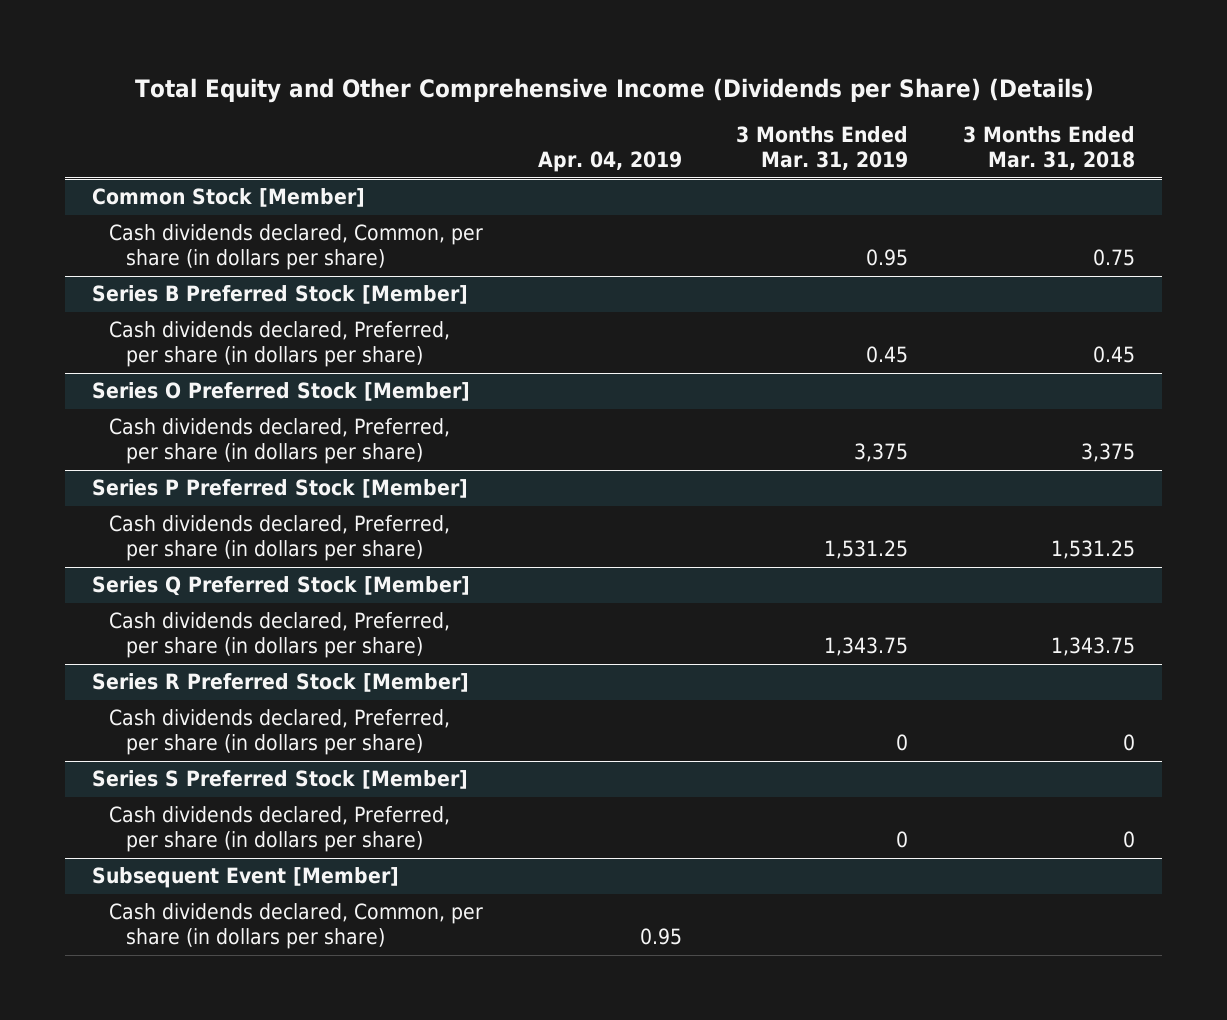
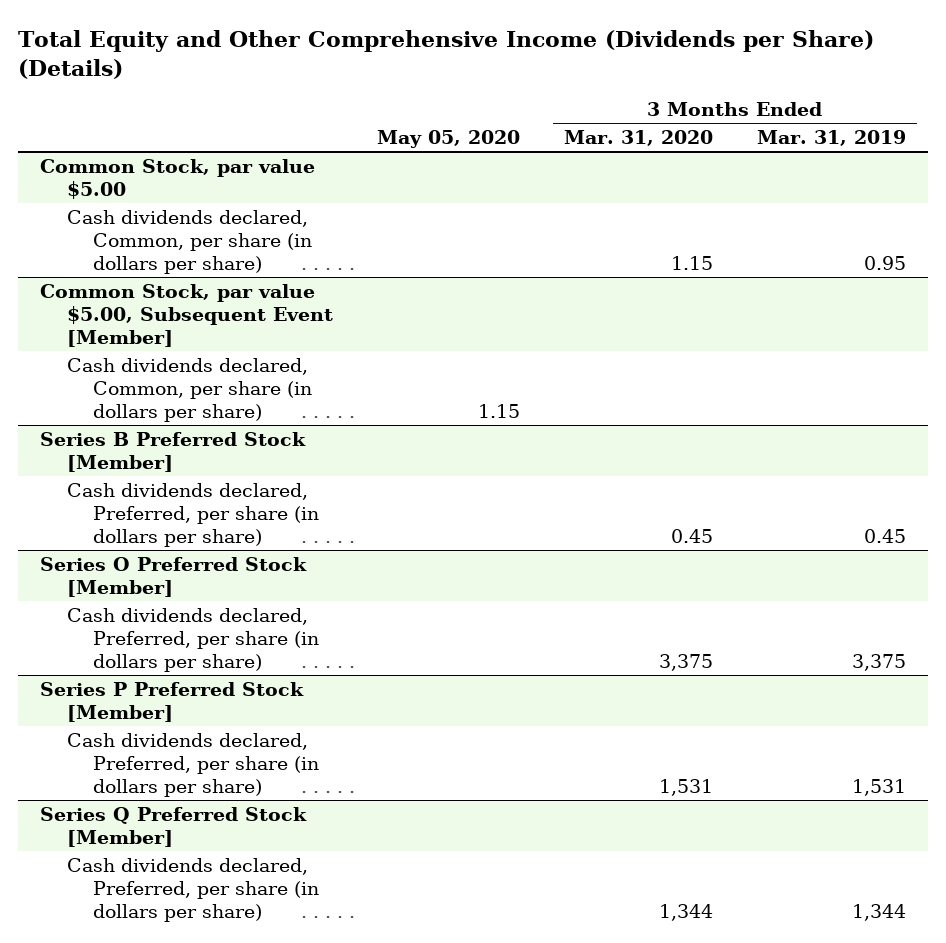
[537,151,682,173] Apr. 04, 2019 -> none
[963,126,1136,171] 3 Months Ended Mar. 31, 2018 -> none
none -> [376,130,520,149] May 05, 2020
none -> [564,130,714,147] Mar. 31, 2020
[92,188,366,208] Common Stock [Member] -> [40,158,316,199] Common Stock, par value $5.00
none -> [40,283,333,347] Common Stock, par value $5.00, Subsequent Event [Member]
none -> [66,357,313,422] Cash dividends declared, Common, per share (in dollars per share)
[824,540,909,560] 1,531.25 -> [852,778,907,796] 1,531
[92,673,470,693] Series R Preferred Stock [Member] -> none
[109,709,451,756] Cash dividends declared, Preferred, per share (in dollars per share) -> none
[92,770,469,790] Series S Preferred Stock [Member] -> none
[109,806,451,853] Cash dividends declared, Preferred, per share (in dollars per share) -> none
[92,867,400,889] Subsequent Event [Member] -> none
[109,903,484,950] Cash dividends declared, Common, per share (in dollars per share) -> none
[824,637,909,657] 1,343.75 -> [852,903,907,921] 1,344

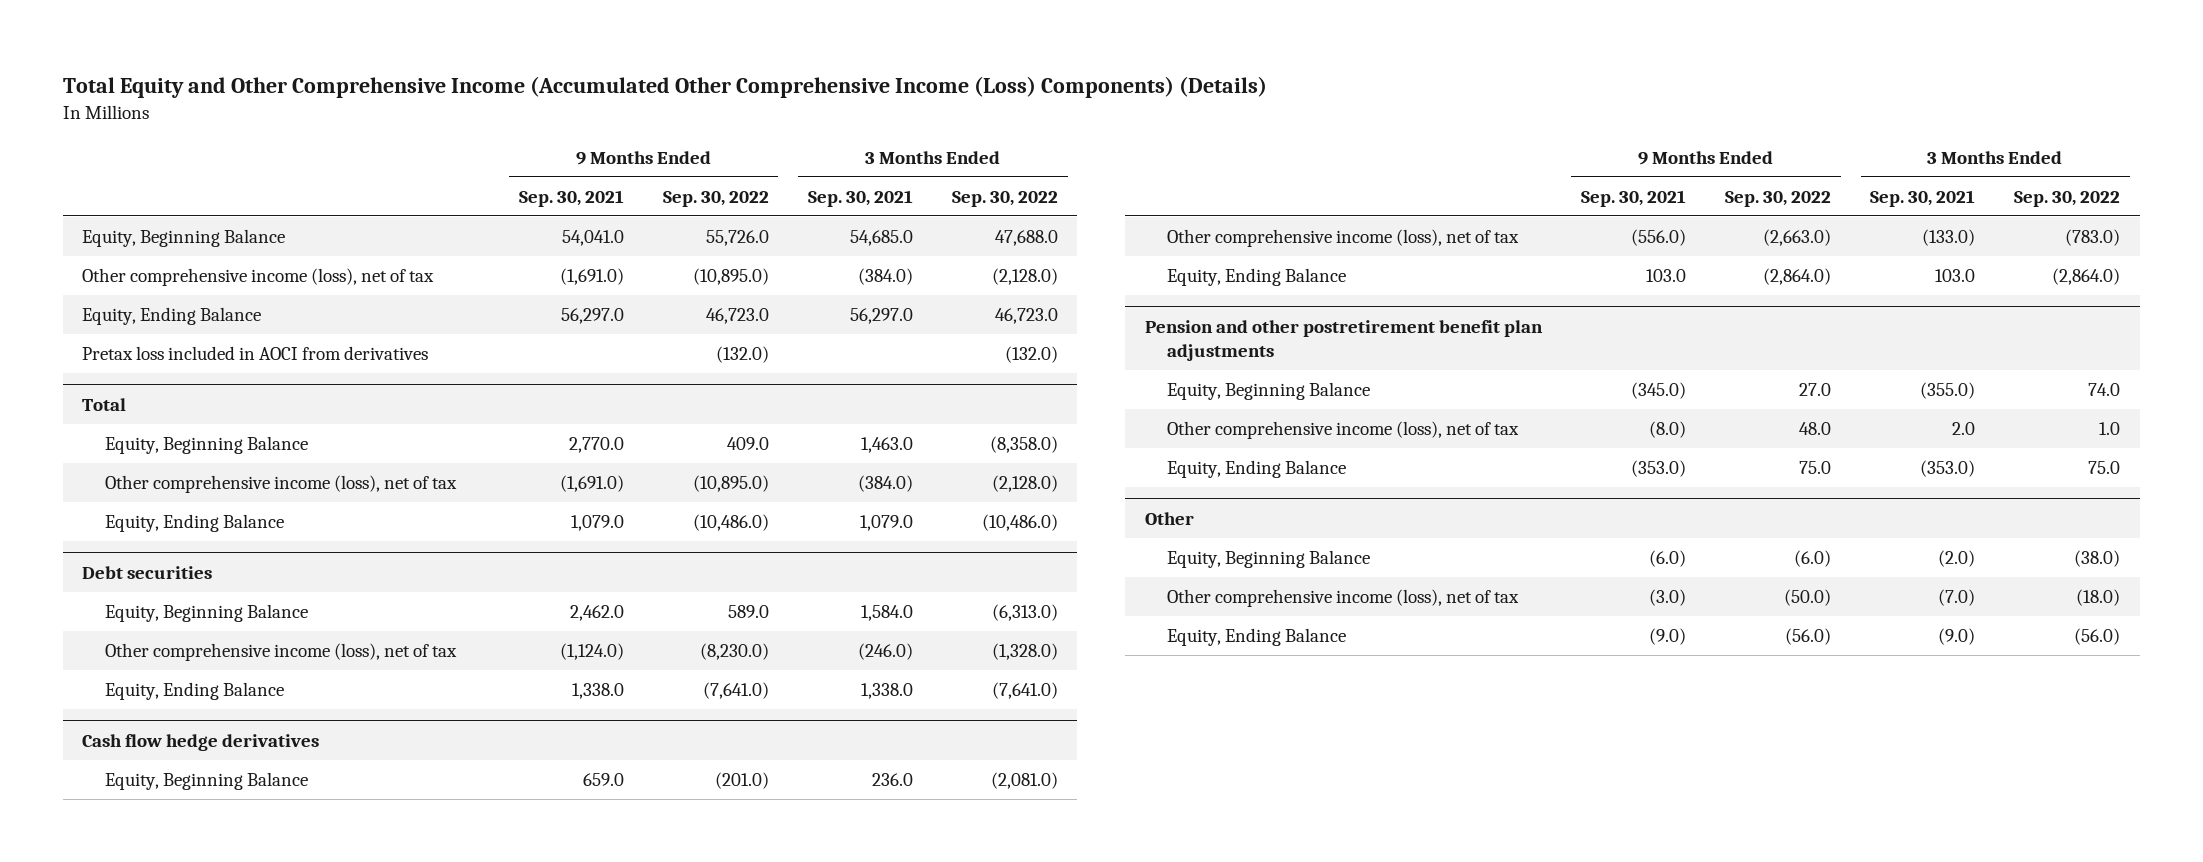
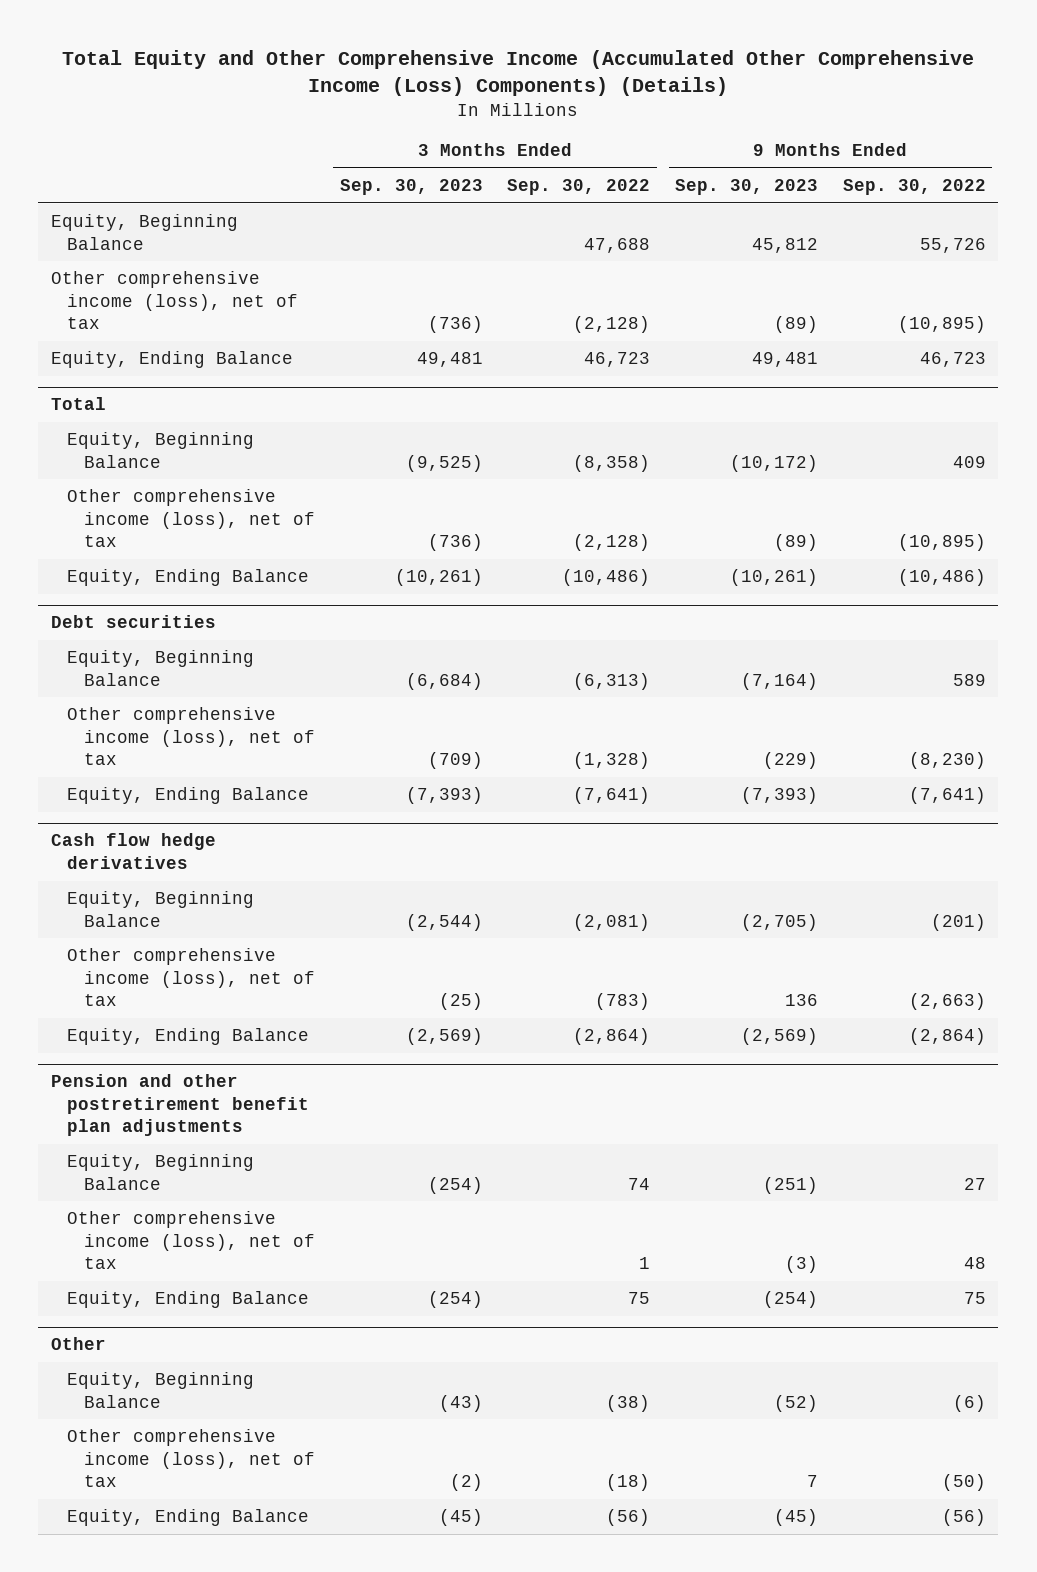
[518,189,624,207] Sep. 30, 2021 -> none
[807,189,913,207] Sep. 30, 2021 -> none
none -> [339,179,483,196] Sep. 30, 2023
none -> [675,179,819,196] Sep. 30, 2023
[82,346,429,361] Pretax loss included in AOCI from derivatives -> none
[705,230,769,247] 55,726.0 -> [919,237,986,253] 55,726
[994,230,1058,247] 47,688.0 -> [584,237,651,253] 47,688
[692,268,769,286] (10,895.0) -> [897,315,986,333] (10,895)
[991,268,1058,286] (2,128.0) -> [573,315,651,333] (2,128)
[705,308,769,325] 46,723.0 -> [919,352,986,368] 46,723
[994,308,1058,325] 46,723.0 -> [584,352,651,368] 46,723
[726,437,769,451] 409.0 -> [952,455,986,468] 409
[989,436,1058,454] (8,358.0) -> [573,454,651,472] (8,358)
[692,475,769,493] (10,895.0) -> [897,533,986,551] (10,895)
[991,475,1058,493] (2,128.0) -> [573,533,651,551] (2,128)
[692,514,769,532] (10,486.0) -> [897,569,986,587] (10,486)
[981,514,1058,532] (10,486.0) -> [562,569,651,587] (10,486)
[727,605,769,619] 589.0 -> [952,673,986,686] 589
[991,604,1058,622] (6,313.0) -> [573,672,651,690] (6,313)
[699,643,769,661] (8,230.0) -> [908,751,986,769] (8,230)
[991,643,1058,661] (1,328.0) -> [573,751,651,769] (1,328)
[702,682,769,700] (7,641.0) -> [908,787,986,805] (7,641)
[991,682,1058,700] (7,641.0) -> [573,787,651,805] (7,641)
[714,772,769,790] (201.0) -> [930,913,986,931] (201)
[990,772,1058,790] (2,081.0) -> [573,913,651,931] (2,081)
[1763,229,1832,247] (2,663.0) -> [908,992,986,1010] (2,663)
[2065,229,2121,247] (783.0) -> [595,992,651,1010] (783)
[1763,268,1832,286] (2,864.0) -> [908,1028,986,1046] (2,864)
[2052,268,2121,286] (2,864.0) -> [573,1028,651,1046] (2,864)
[1799,383,1832,397] 27.0 -> [963,1177,986,1190] 27
[2088,383,2121,397] 74.0 -> [628,1177,651,1190] 74
[1799,422,1832,436] 48.0 -> [963,1256,986,1269] 48
[2099,422,2121,436] 1.0 -> [639,1256,651,1269] 1
[1799,461,1832,475] 75.0 -> [963,1292,986,1305] 75
[2088,461,2121,475] 75.0 -> [628,1292,651,1305] 75
[1794,550,1832,568] (6.0) -> [952,1394,986,1412] (6)
[2074,550,2121,568] (38.0) -> [606,1394,651,1412] (38)
[1784,589,1832,607] (50.0) -> [941,1473,986,1491] (50)
[2076,589,2121,607] (18.0) -> [606,1473,651,1491] (18)
[1785,628,1832,646] (56.0) -> [941,1509,986,1527] (56)
[2074,628,2121,646] (56.0) -> [606,1509,651,1527] (56)

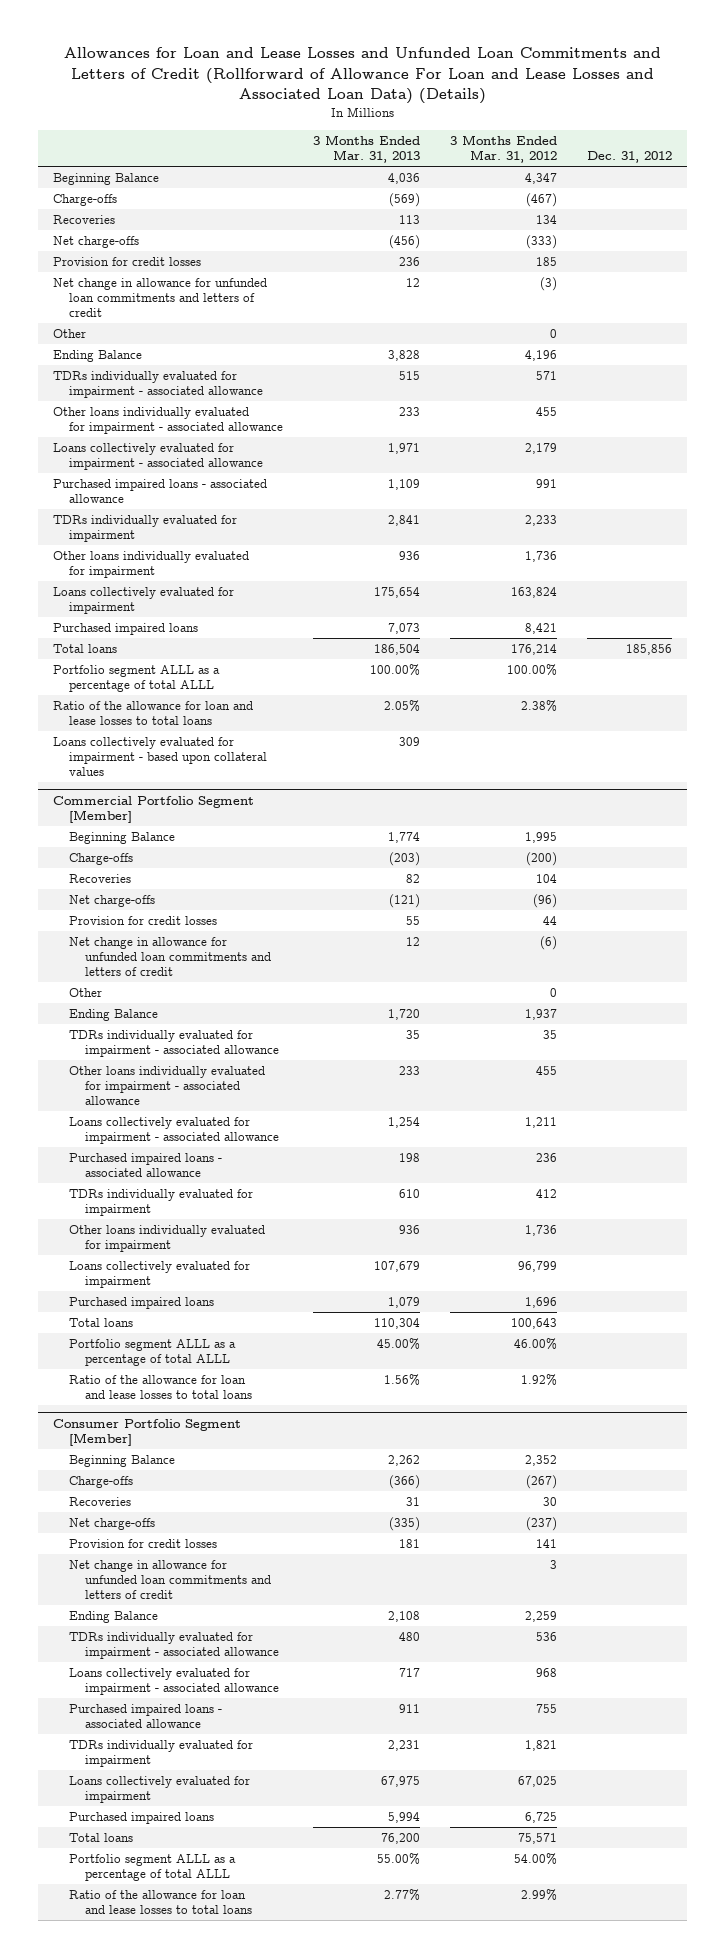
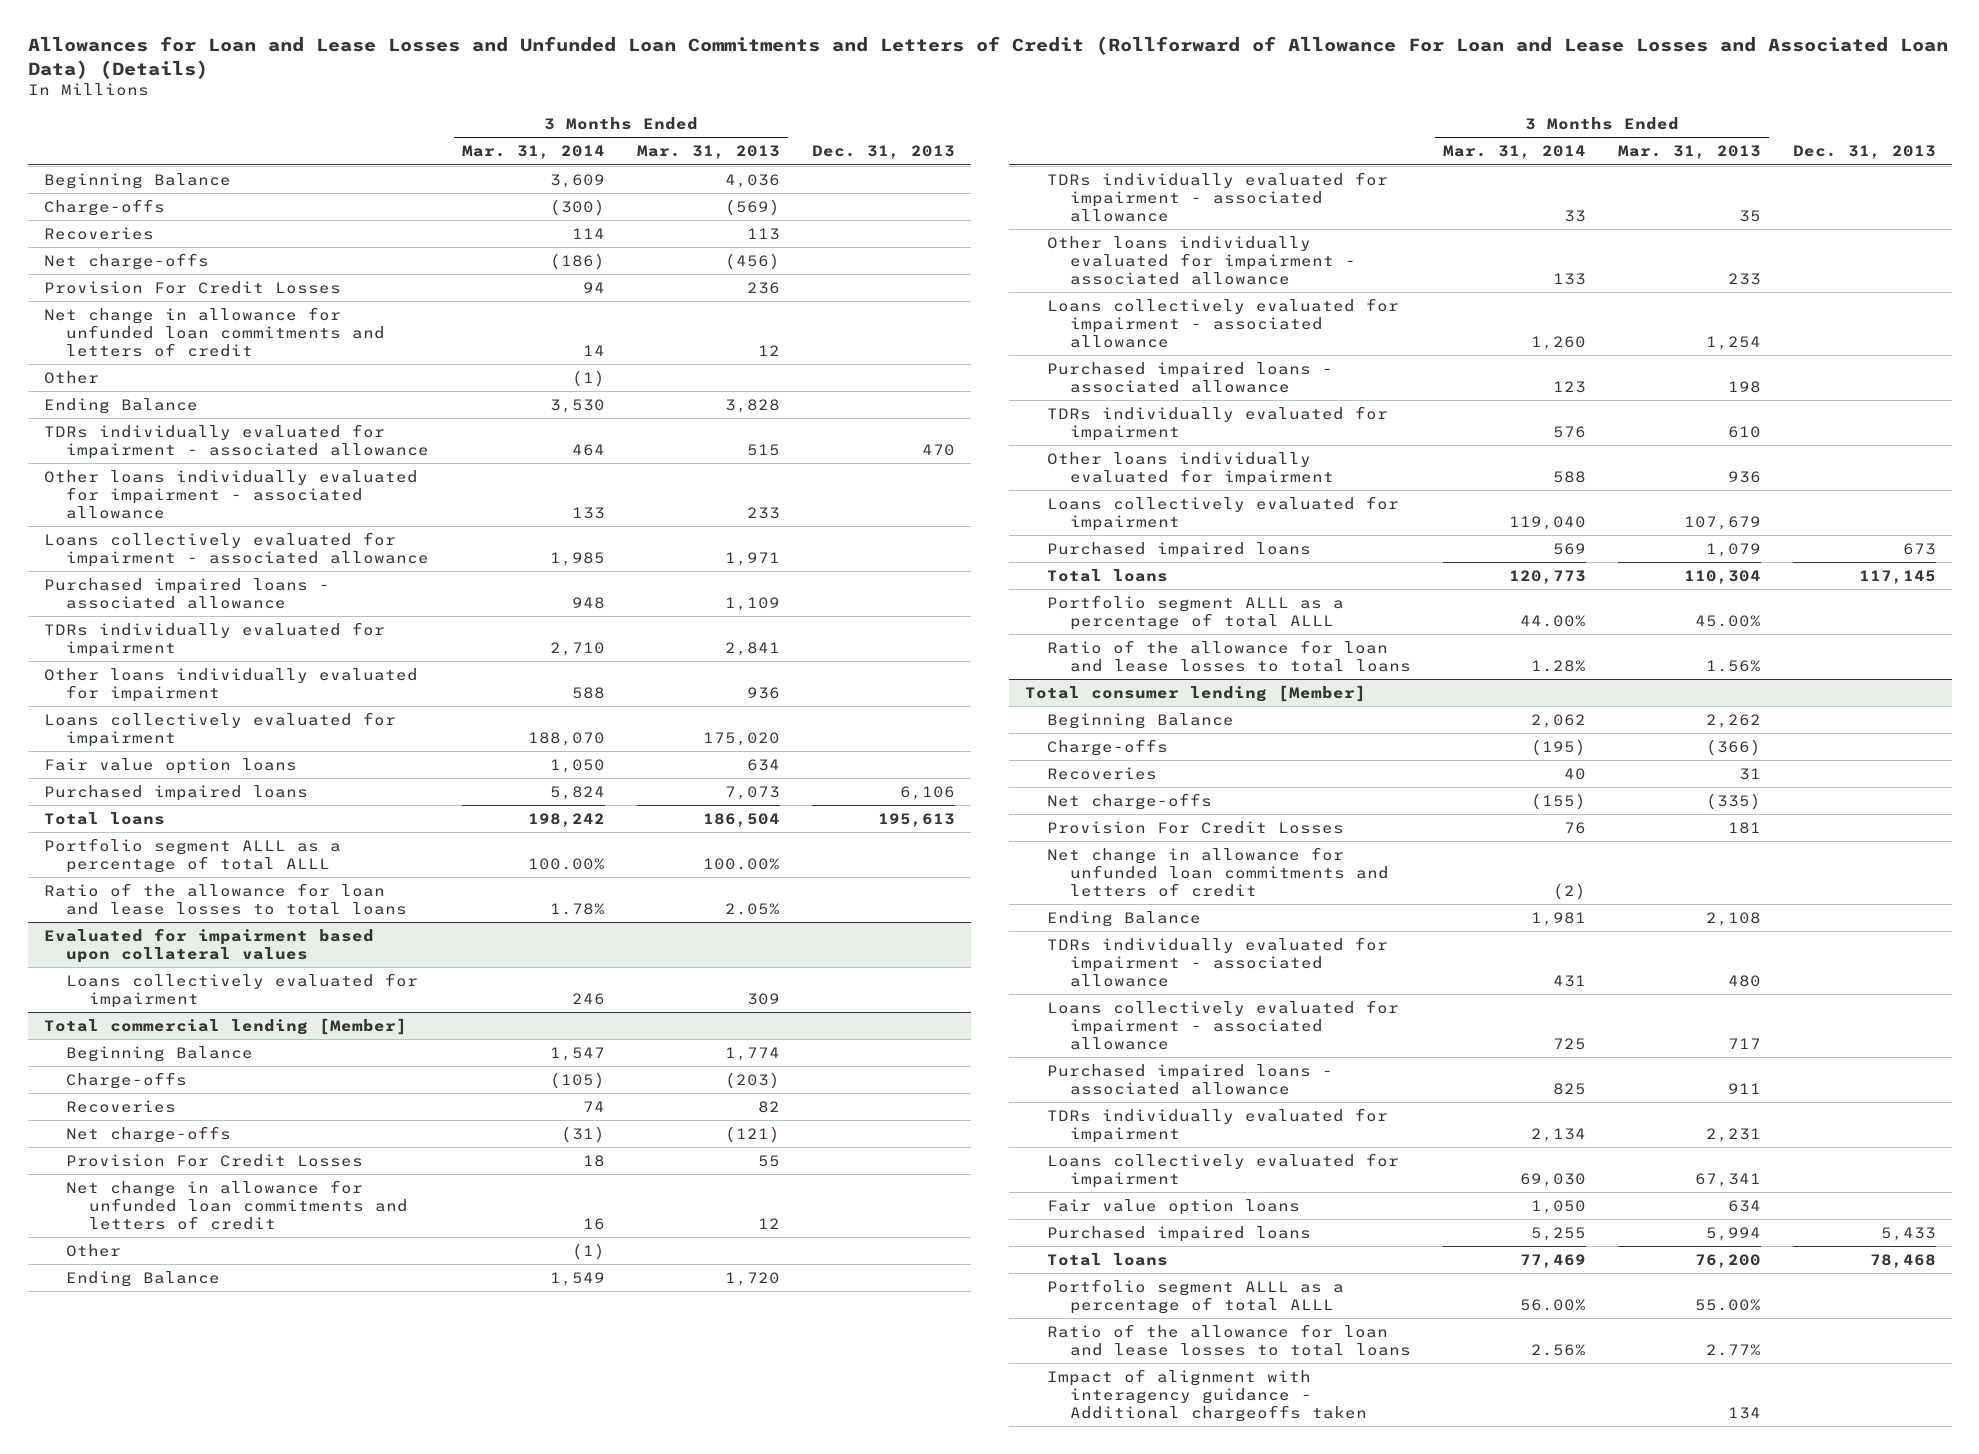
[450,135,558,164] 3 Months Ended Mar. 31, 2012 -> none
[587,151,673,164] Dec. 31, 2012 -> none
none -> [461,145,605,160] Mar. 31, 2014
none -> [811,145,955,160] Dec. 31, 2013
[53,257,202,267] Provision for credit losses -> [43,280,341,294] Provision For Credit Losses
[374,587,421,599] 175,654 -> [702,731,780,746] 175,020
none -> [43,757,297,774] Fair value option loans
[53,795,255,823] Commercial Portfolio Segment [Member] -> none
none -> [43,927,374,963] Evaluated for impairment based upon collateral values
[53,737,268,777] Loans collectively evaluated for impairment - based upon collateral values -> [66,972,419,1008] Loans collectively evaluated for impairment
none -> [43,1017,407,1035] Total commercial lending [Member]
[69,916,218,926] Provision for credit losses -> [66,1153,364,1167] Provision For Credit Losses
[53,1418,242,1446] Consumer Portfolio Segment [Member] -> none
none -> [1024,684,1366,702] Total consumer lending [Member]
[69,1539,218,1549] Provision for credit losses -> [1047,820,1345,834] Provision For Credit Losses
[381,1776,421,1788] 67,975 -> [1694,1172,1761,1187] 67,341
none -> [1047,1198,1301,1215] Fair value option loans
none -> [1047,1368,1367,1422] Impact of alignment with interagency guidance - Additional chargeoffs taken

